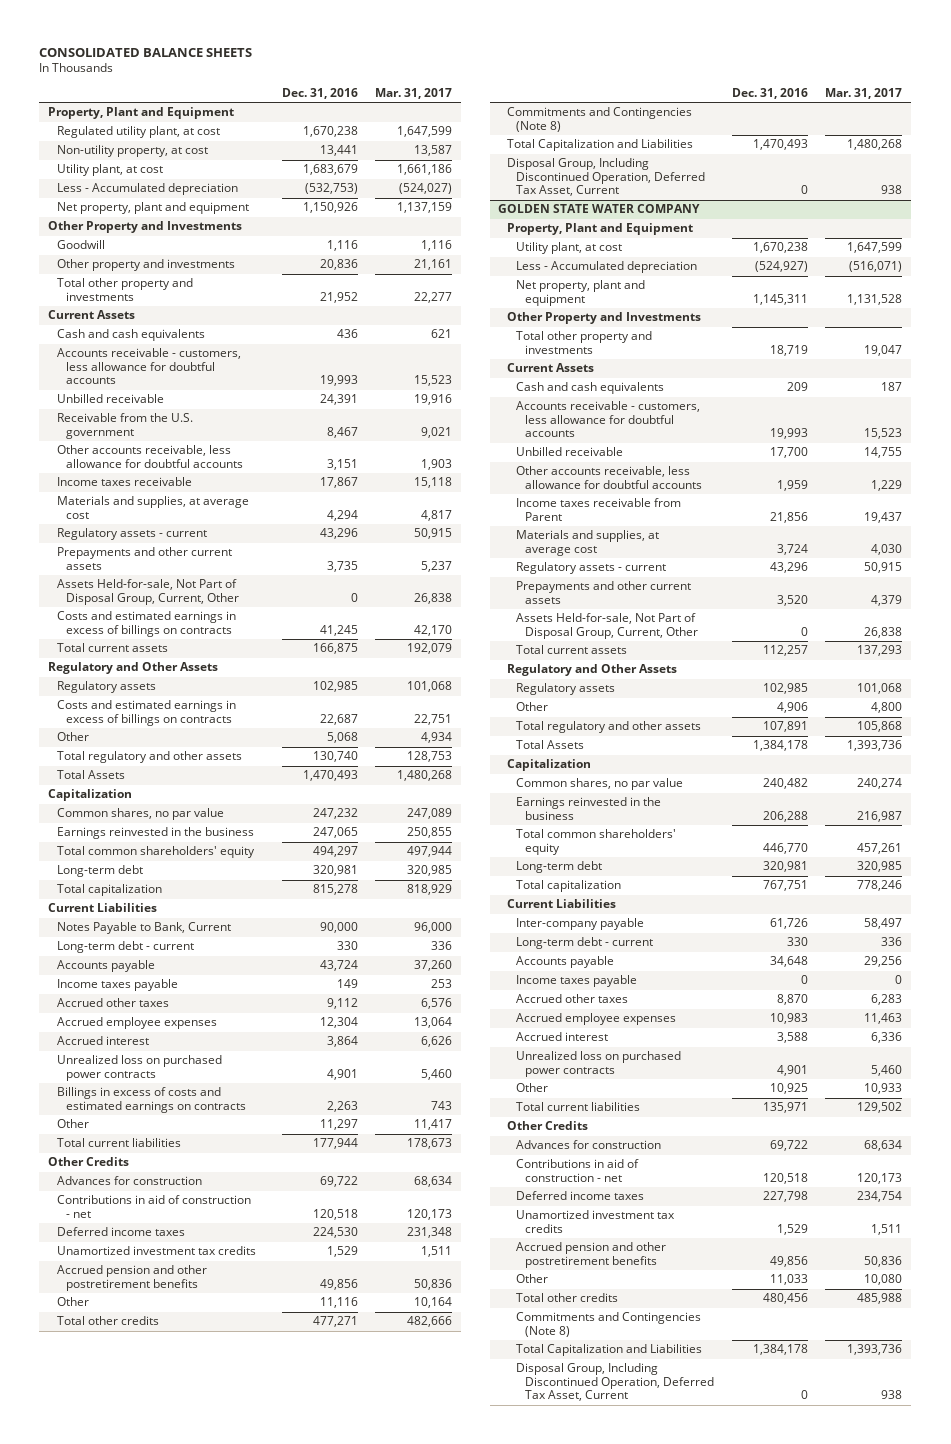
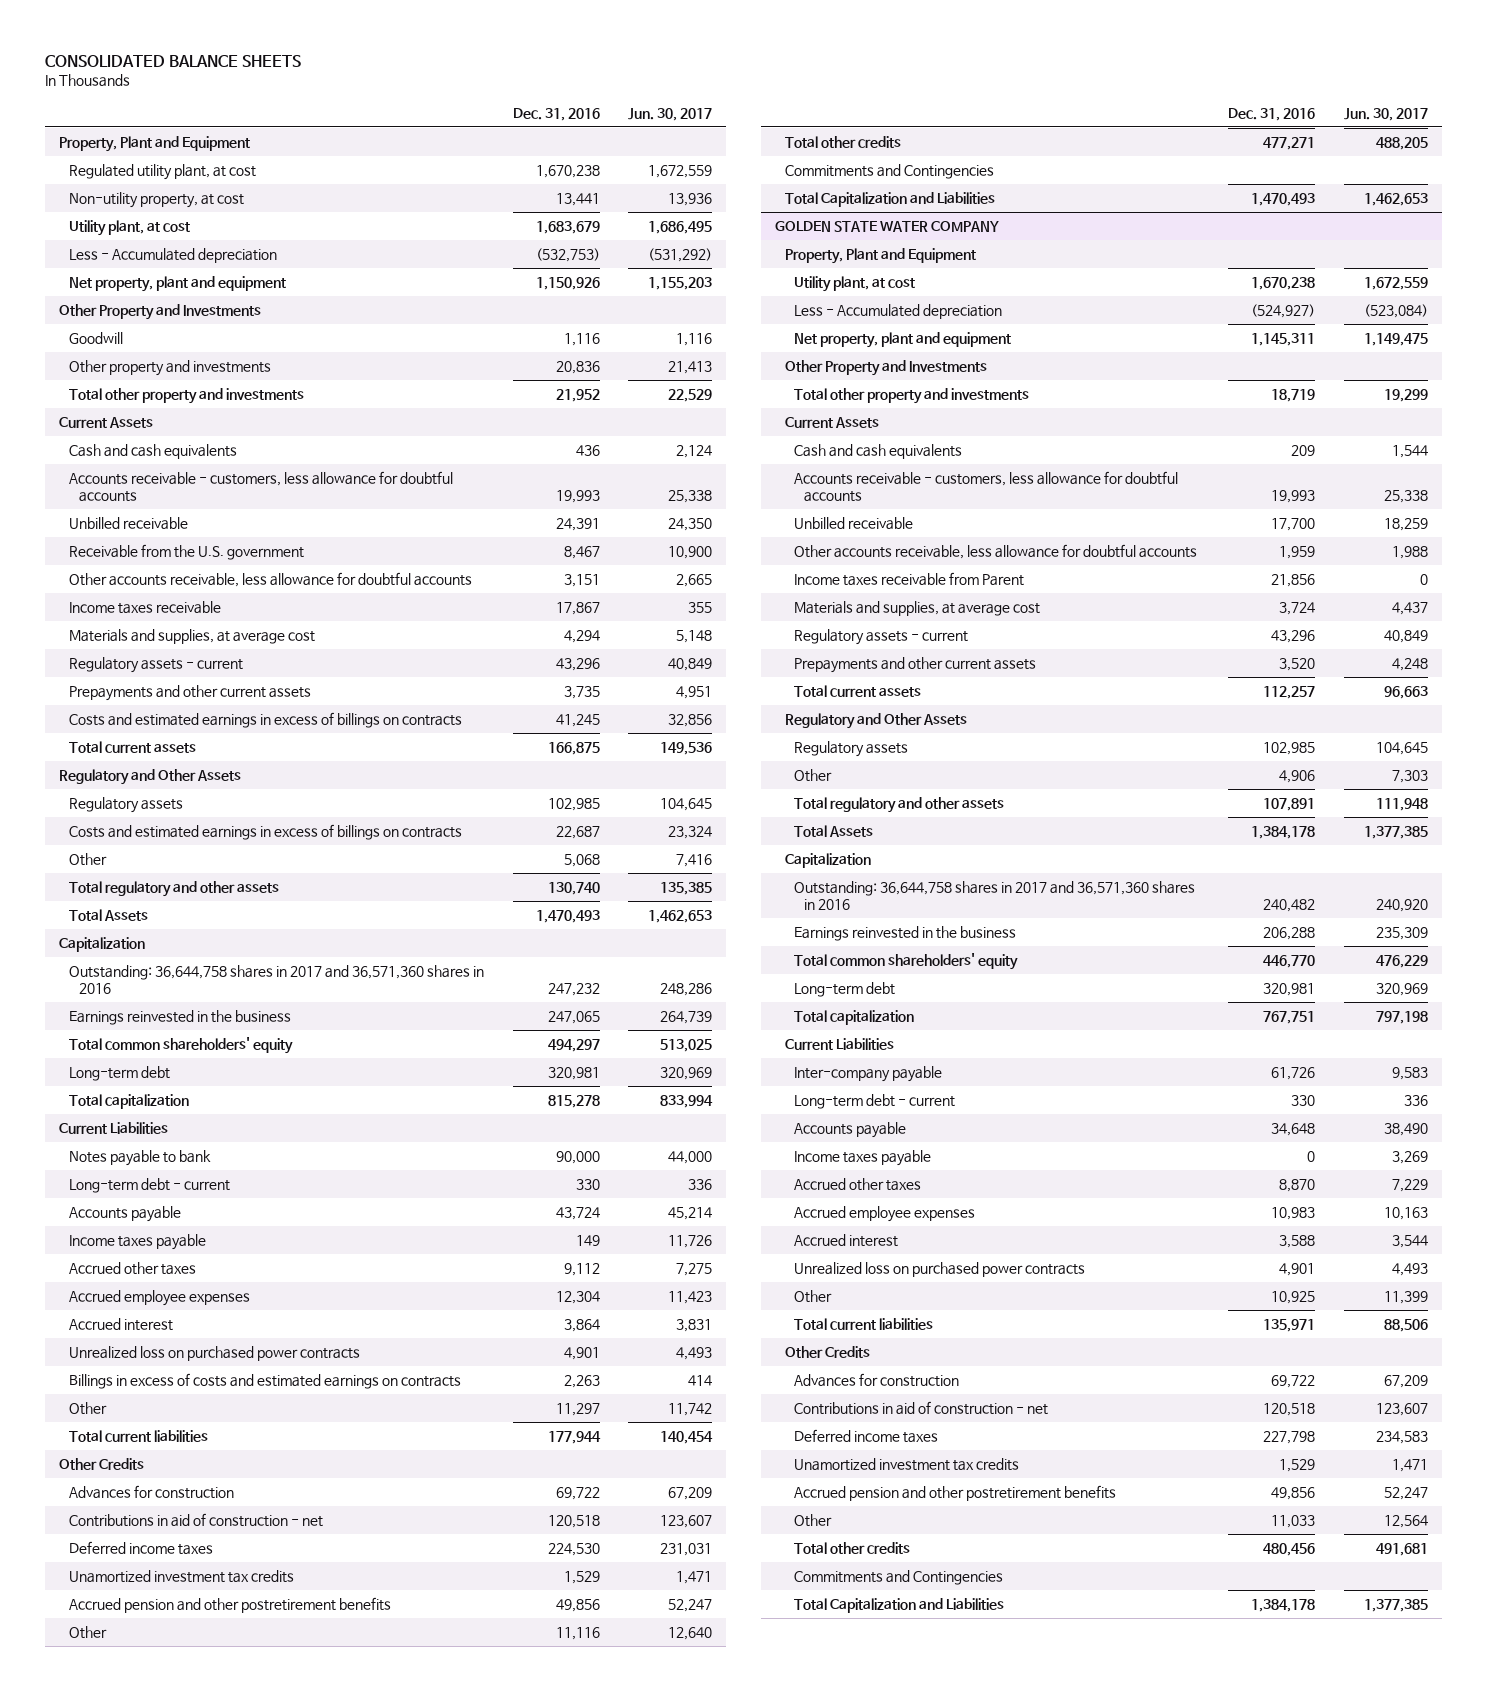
[375,87,453,99] Mar. 31, 2017 -> none
none -> [628,107,713,121] Jun. 30, 2017
[57,579,240,605] Assets Held-for-sale, Not Part of Disposal Group, Current, Other -> none
[57,808,225,821] Common shares, no par value -> [69,964,485,995] Outstanding: 36,644,758 shares in 2017 and 36,571,360 shares in 2016
[57,922,232,935] Notes Payable to Bank, Current -> [69,1149,212,1166] Notes payable to bank
[507,107,693,132] Commitments and Contingencies (Note 8) -> [784,163,994,179] Commitments and Contingencies
[507,158,706,197] Disposal Group, Including Discontinued Operation, Deferred Tax Asset, Current -> none
[516,613,699,639] Assets Held-for-sale, Not Part of Disposal Group, Current, Other -> none
[516,778,684,791] Common shares, no par value -> [794,880,1196,911] Outstanding: 36,644,758 shares in 2017 and 36,571,360 shares in 2016
[516,1312,702,1337] Commitments and Contingencies (Note 8) -> [794,1569,1004,1585] Commitments and Contingencies
[516,1363,715,1402] Disposal Group, Including Discontinued Operation, Deferred Tax Asset, Current -> none

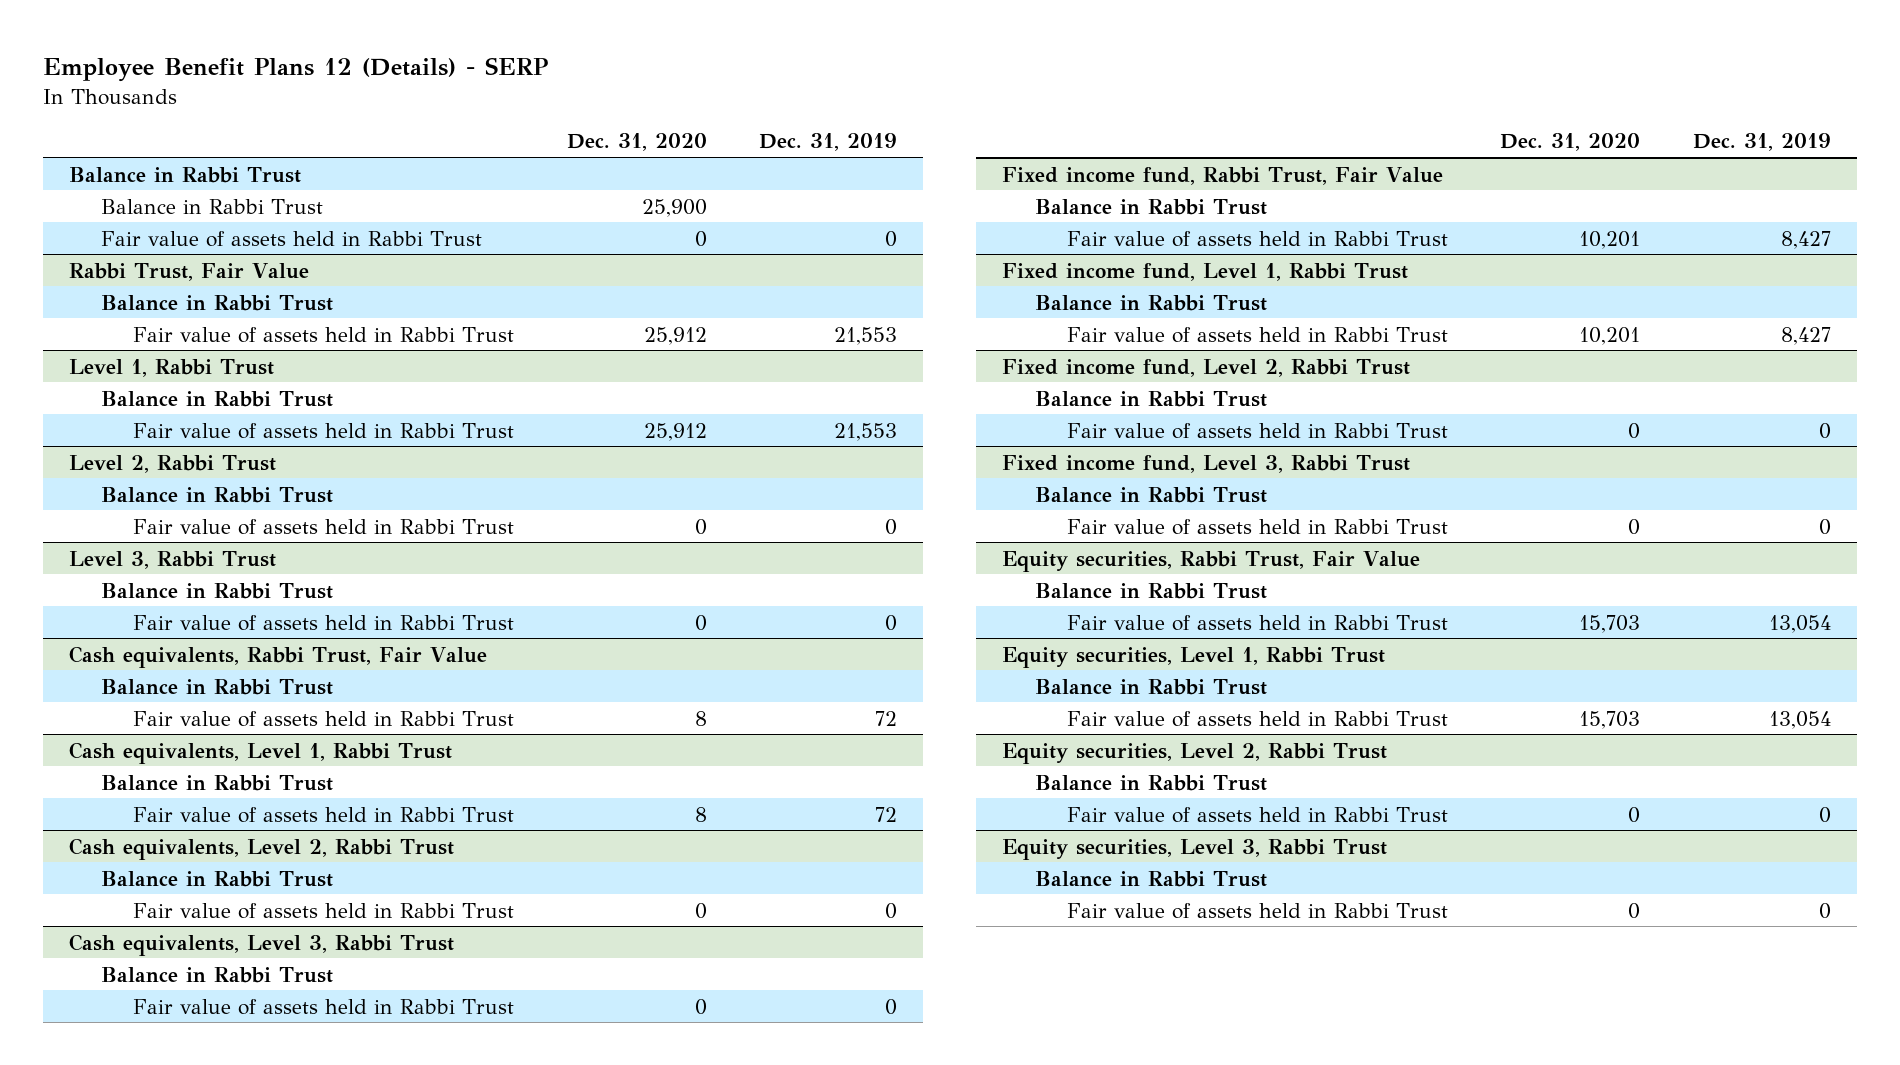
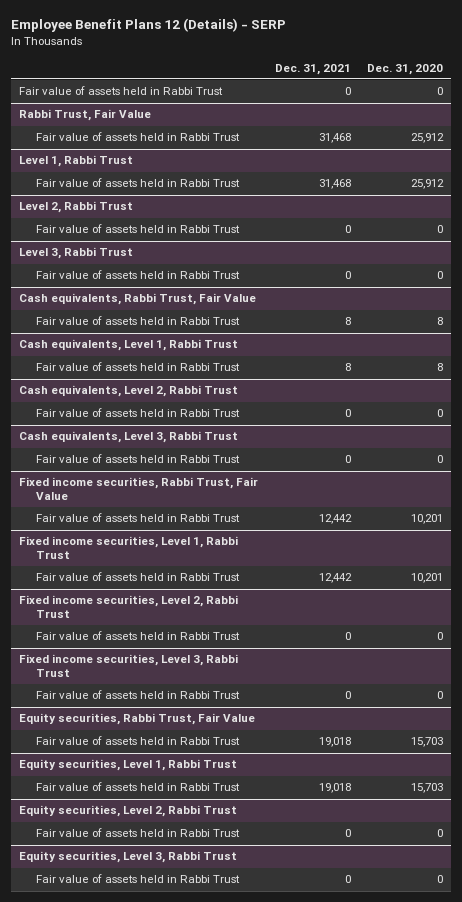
[759,133,898,152] Dec. 31, 2019 -> none
none -> [274,63,351,75] Dec. 31, 2021
[68,166,301,183] Balance in Rabbi Trust -> none
[101,198,324,214] Balance in Rabbi Trust -> none
[101,294,334,311] Balance in Rabbi Trust -> none
[101,390,334,407] Balance in Rabbi Trust -> none
[101,486,334,503] Balance in Rabbi Trust -> none
[101,582,334,599] Balance in Rabbi Trust -> none
[101,678,334,695] Balance in Rabbi Trust -> none
[101,774,334,791] Balance in Rabbi Trust -> none
[101,870,334,887] Balance in Rabbi Trust -> none
[101,966,334,983] Balance in Rabbi Trust -> none
[1034,198,1267,215] Balance in Rabbi Trust -> none
[1002,166,1444,185] Fixed income fund, Rabbi Trust, Fair Value -> [18,477,258,501] Fixed income securities, Rabbi Trust, Fair Value
[1034,294,1267,311] Balance in Rabbi Trust -> none
[1002,262,1409,281] Fixed income fund, Level 1, Rabbi Trust -> [18,536,238,560] Fixed income securities, Level 1, Rabbi Trust
[1034,390,1267,407] Balance in Rabbi Trust -> none
[1002,358,1411,377] Fixed income fund, Level 2, Rabbi Trust -> [18,595,238,619] Fixed income securities, Level 2, Rabbi Trust
[1034,486,1267,503] Balance in Rabbi Trust -> none
[1002,454,1411,473] Fixed income fund, Level 3, Rabbi Trust -> [18,654,238,678] Fixed income securities, Level 3, Rabbi Trust
[1034,582,1267,599] Balance in Rabbi Trust -> none
[1034,678,1267,695] Balance in Rabbi Trust -> none
[1034,774,1267,791] Balance in Rabbi Trust -> none
[1034,870,1267,887] Balance in Rabbi Trust -> none

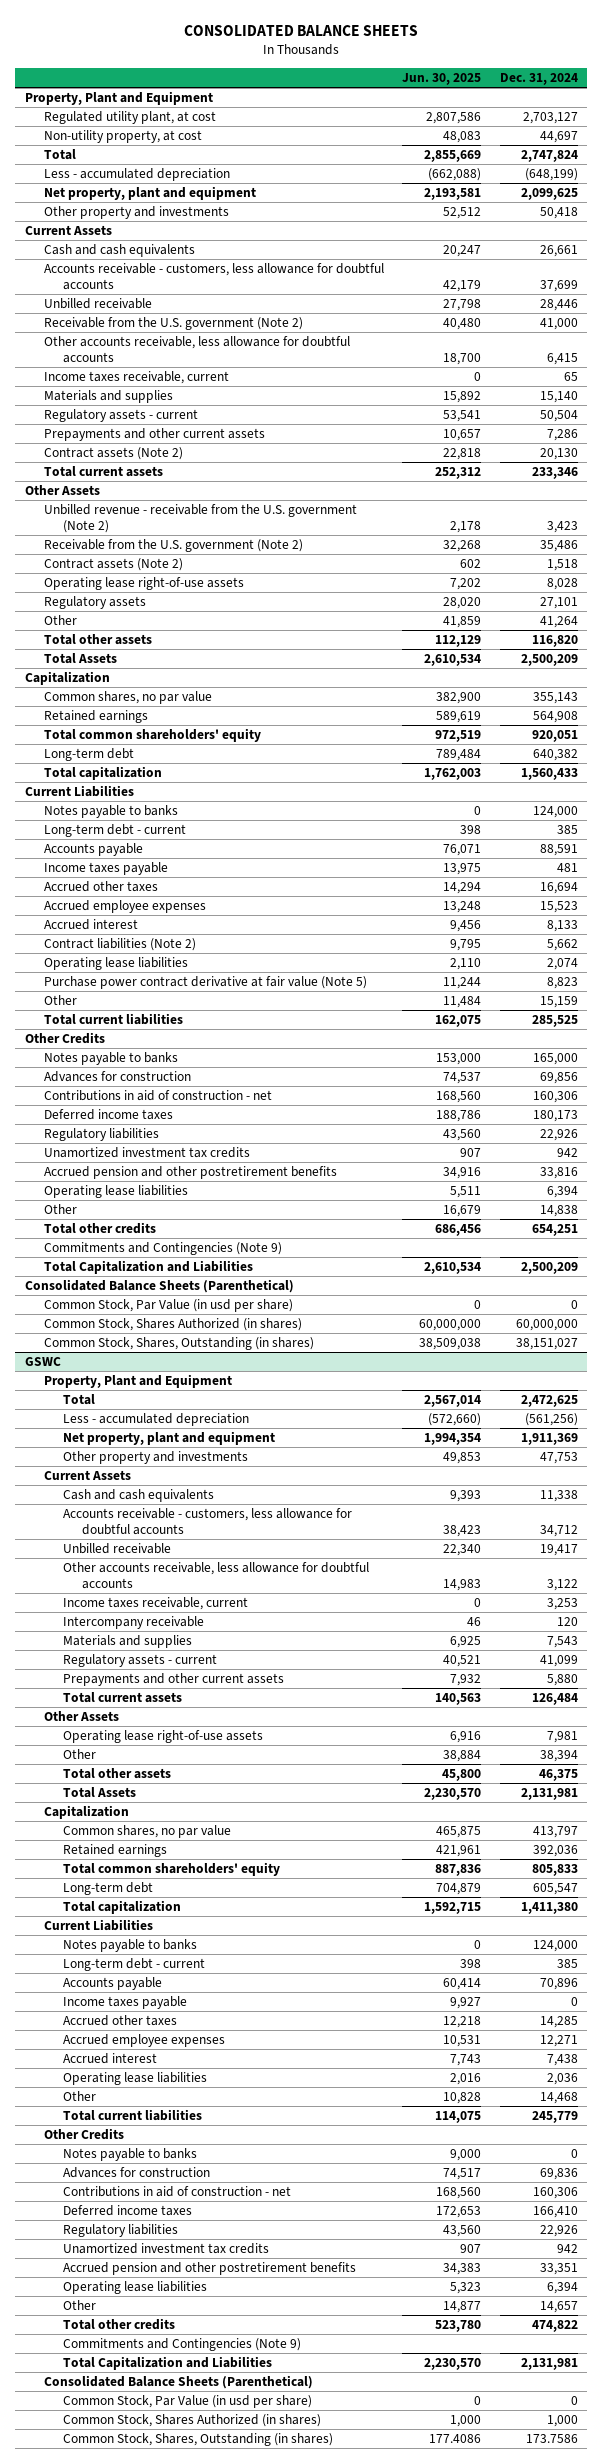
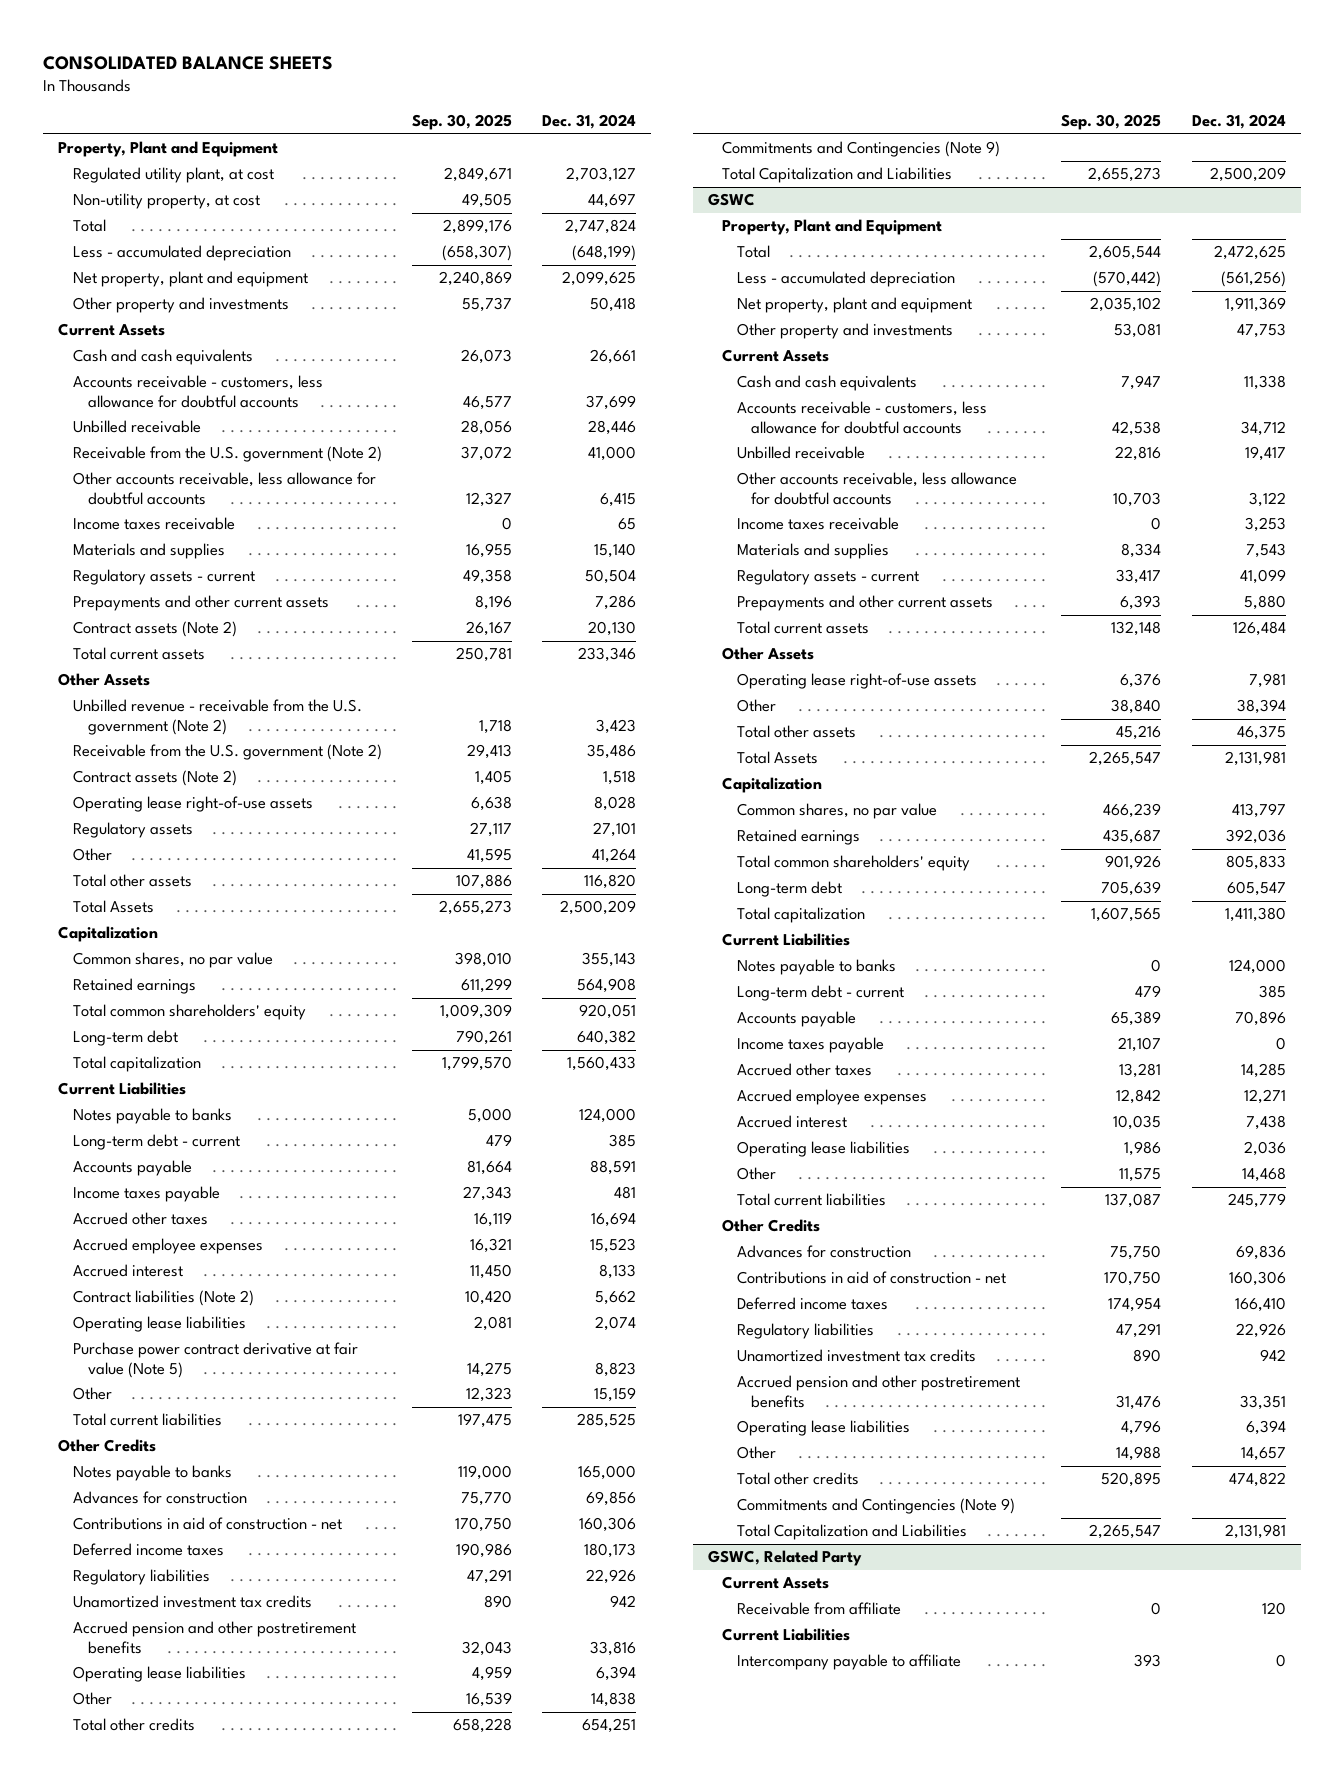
[402,72,482,85] Jun. 30, 2025 -> none
none -> [412,114,513,131] Sep. 30, 2025
[43,371,229,385] Income taxes receivable, current -> [73,517,236,531] Income taxes receivable
[24,1279,294,1294] Consolidated Balance Sheets (Parenthetical) -> none
[43,1299,293,1313] Common Stock, Par Value (in usd per share) -> none
[43,1318,302,1332] Common Stock, Shares Authorized (in shares) -> none
[43,1337,314,1351] Common Stock, Shares, Outstanding (in shares) -> none
[62,1616,204,1630] Intercompany receivable -> none
[62,1597,248,1611] Income taxes receivable, current -> [736,517,899,531] Income taxes receivable
[62,2148,197,2162] Notes payable to banks -> none
[43,2375,313,2390] Consolidated Balance Sheets (Parenthetical) -> none
[62,2395,312,2409] Common Stock, Par Value (in usd per share) -> none
[62,2414,321,2428] Common Stock, Shares Authorized (in shares) -> none
[62,2433,333,2447] Common Stock, Shares, Outstanding (in shares) -> none
none -> [707,1550,862,1567] GSWC, Related Party
none -> [722,1576,830,1590] Current Assets
none -> [736,1602,901,1616] Receivable from affiliate
none -> [722,1628,851,1642] Current Liabilities
none -> [736,1654,961,1671] Intercompany payable to affiliate

